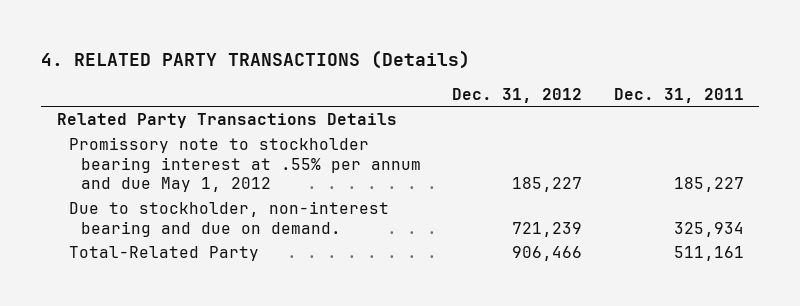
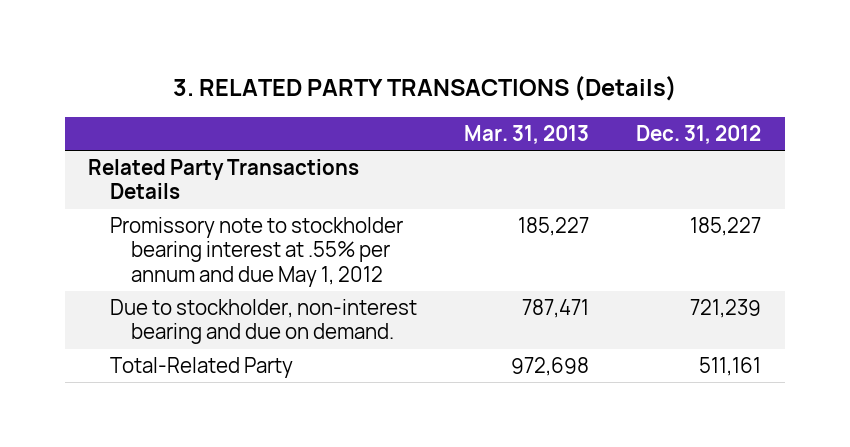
[41,49,471,69] 4. RELATED PARTY TRANSACTIONS (Details) -> [172,76,677,102] 3. RELATED PARTY TRANSACTIONS (Details)
[613,87,744,103] Dec. 31, 2011 -> none
none -> [464,124,590,144] Mar. 31, 2013
[512,246,583,262] 906,466 -> [699,357,762,377] 511,161

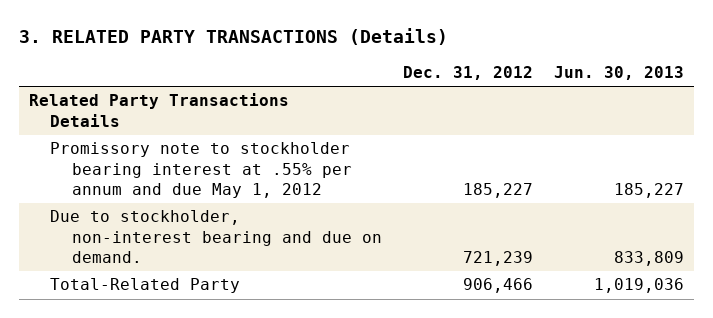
[464,124,590,144] Mar. 31, 2013 -> none
none -> [553,65,684,80] Jun. 30, 2013
[699,357,762,377] 511,161 -> [462,278,533,294] 906,466

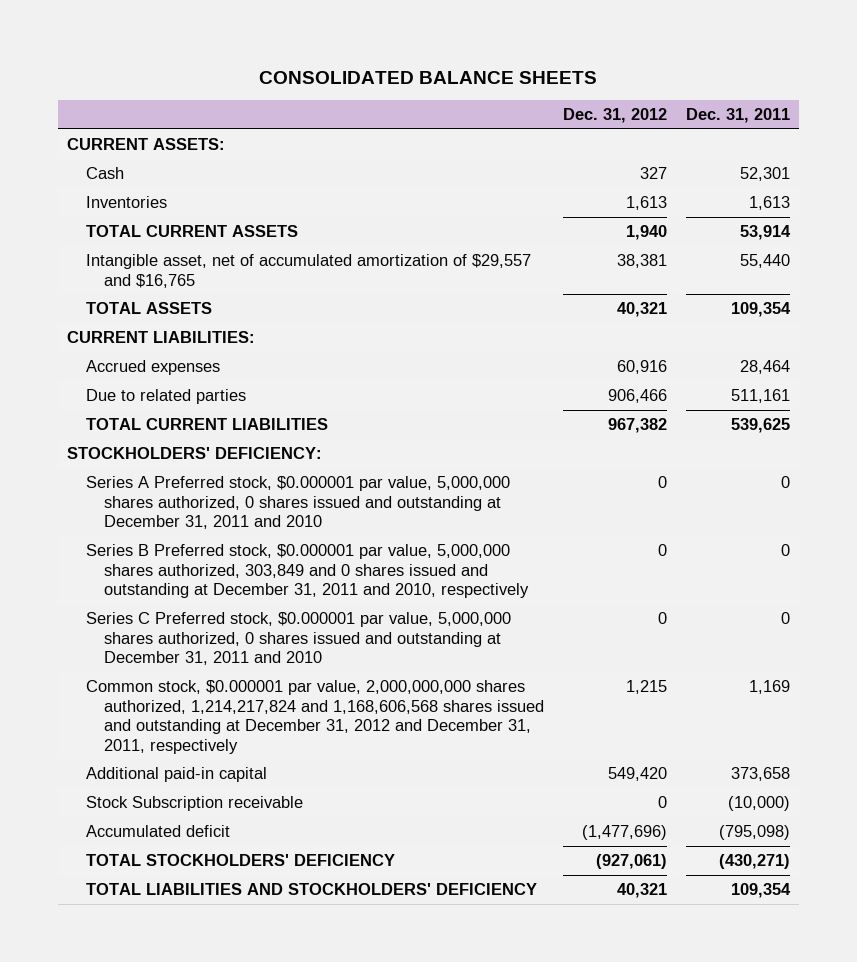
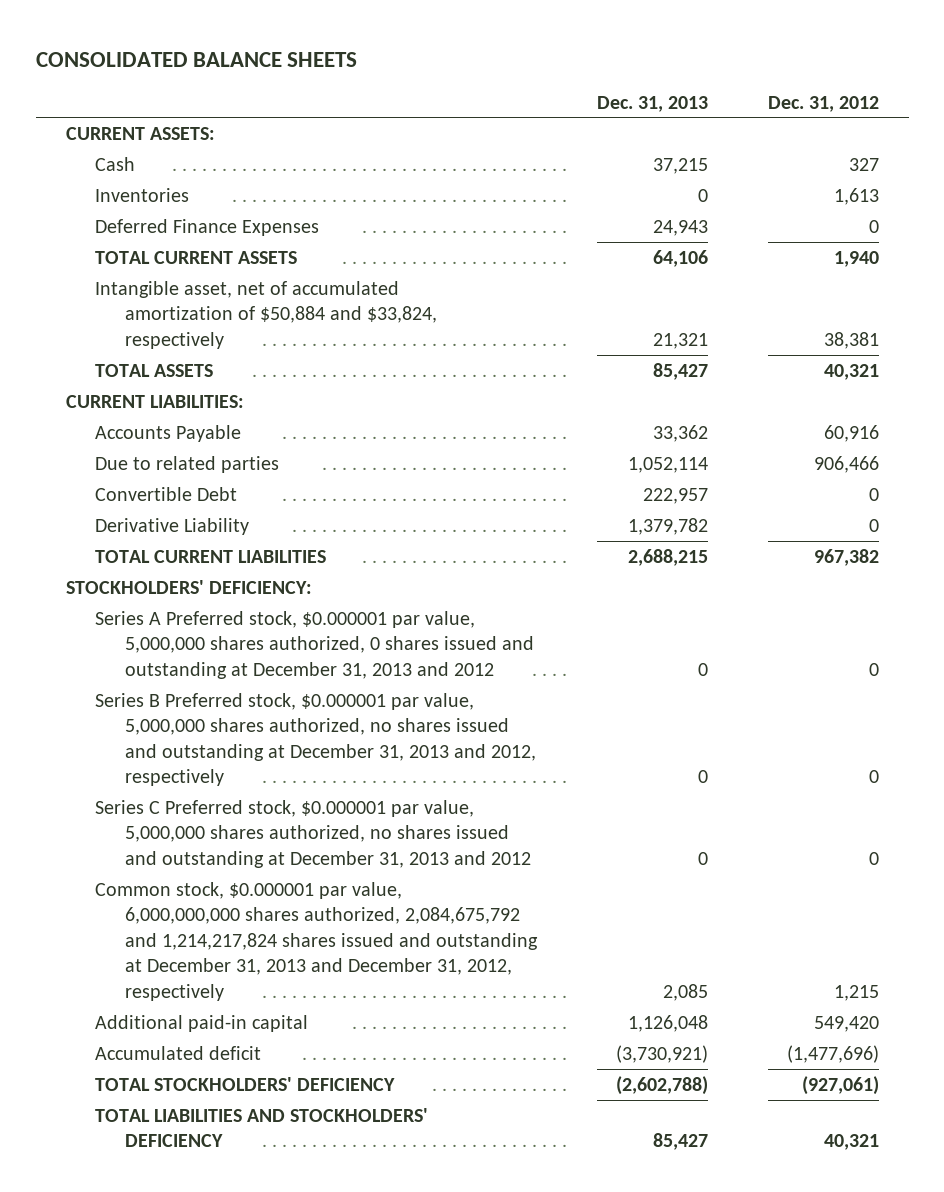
[685,108,790,124] Dec. 31, 2011 -> none
none -> [596,95,708,112] Dec. 31, 2013
none -> [95,218,320,236] Deferred Finance Expenses
[85,254,531,288] Intangible asset, net of accumulated amortization of $29,557 and $16,765 -> [95,280,437,349] Intangible asset, net of accumulated amortization of $50,884 and $33,824, respectively
[85,360,220,376] Accrued expenses -> [95,424,242,442] Accounts Payable
none -> [95,486,238,501] Convertible Debt
none -> [95,517,250,535] Derivative Liability
[85,476,510,530] Series A Preferred stock, $0.000001 par value, 5,000,000 shares authorized, 0 shares issued and outstanding at December 31, 2011 and 2010 -> [95,610,534,679] Series A Preferred stock, $0.000001 par value, 5,000,000 shares authorized, 0 shares issued and outstanding at December 31, 2013 and 2012
[85,544,530,599] Series B Preferred stock, $0.000001 par value, 5,000,000 shares authorized, 303,849 and 0 shares issued and outstanding at December 31, 2011 and 2010, respectively -> [95,692,536,787] Series B Preferred stock, $0.000001 par value, 5,000,000 shares authorized, no shares issued and outstanding at December 31, 2013 and 2012, respectively
[85,612,511,666] Series C Preferred stock, $0.000001 par value, 5,000,000 shares authorized, 0 shares issued and outstanding at December 31, 2011 and 2010 -> [95,799,531,868] Series C Preferred stock, $0.000001 par value, 5,000,000 shares authorized, no shares issued and outstanding at December 31, 2013 and 2012
[85,680,545,754] Common stock, $0.000001 par value, 2,000,000,000 shares authorized, 1,214,217,824 and 1,168,606,568 shares issued and outstanding at December 31, 2012 and December 31, 2011, respectively -> [95,881,538,1001] Common stock, $0.000001 par value, 6,000,000,000 shares authorized, 2,084,675,792 and 1,214,217,824 shares issued and outstanding at December 31, 2013 and December 31, 2012, respectively
[85,796,303,812] Stock Subscription receivable -> none

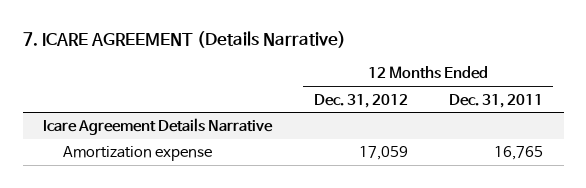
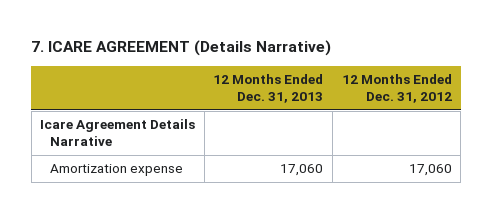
[449,93,544,108] Dec. 31, 2011 -> none
none -> [213,73,324,103] 12 Months Ended Dec. 31, 2013
[358,146,408,161] 17,059 -> [408,164,452,177] 17,060

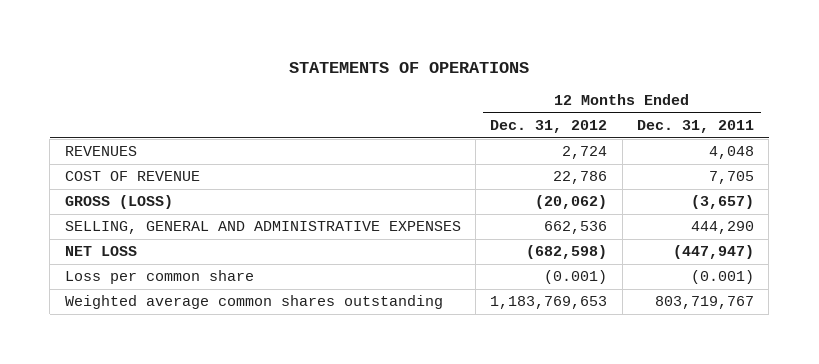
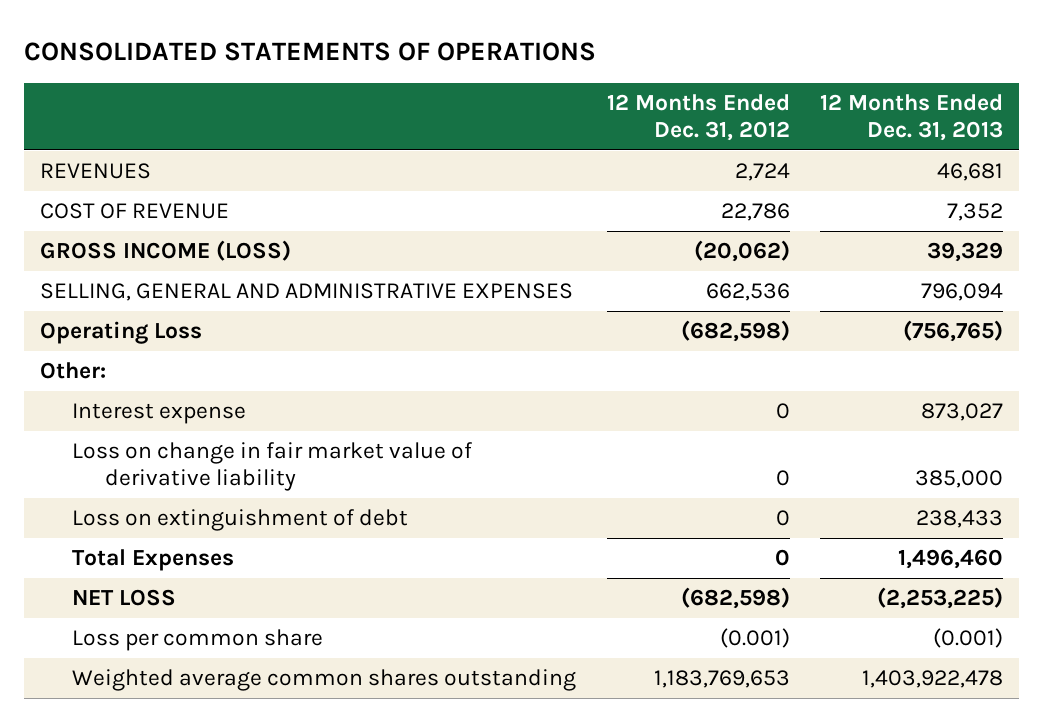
[289,61,530,73] STATEMENTS OF OPERATIONS -> [24,41,597,61] CONSOLIDATED STATEMENTS OF OPERATIONS
[637,120,755,134] Dec. 31, 2011 -> none
none -> [820,94,1004,141] 12 Months Ended Dec. 31, 2013
[64,195,173,210] GROSS (LOSS) -> [39,240,291,262] GROSS INCOME (LOSS)
none -> [39,321,202,345] Operating Loss
none -> [39,362,106,380] Other:
none -> [72,403,247,425] Interest expense
none -> [72,442,473,492] Loss on change in fair market value of derivative liability
none -> [72,509,409,532] Loss on extinguishment of debt
none -> [72,549,235,572] Total Expenses

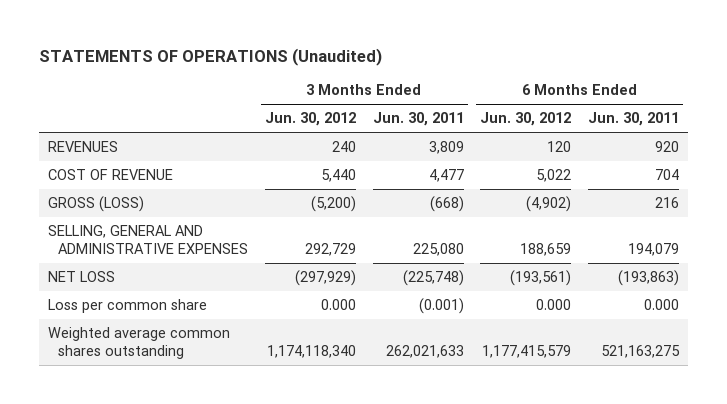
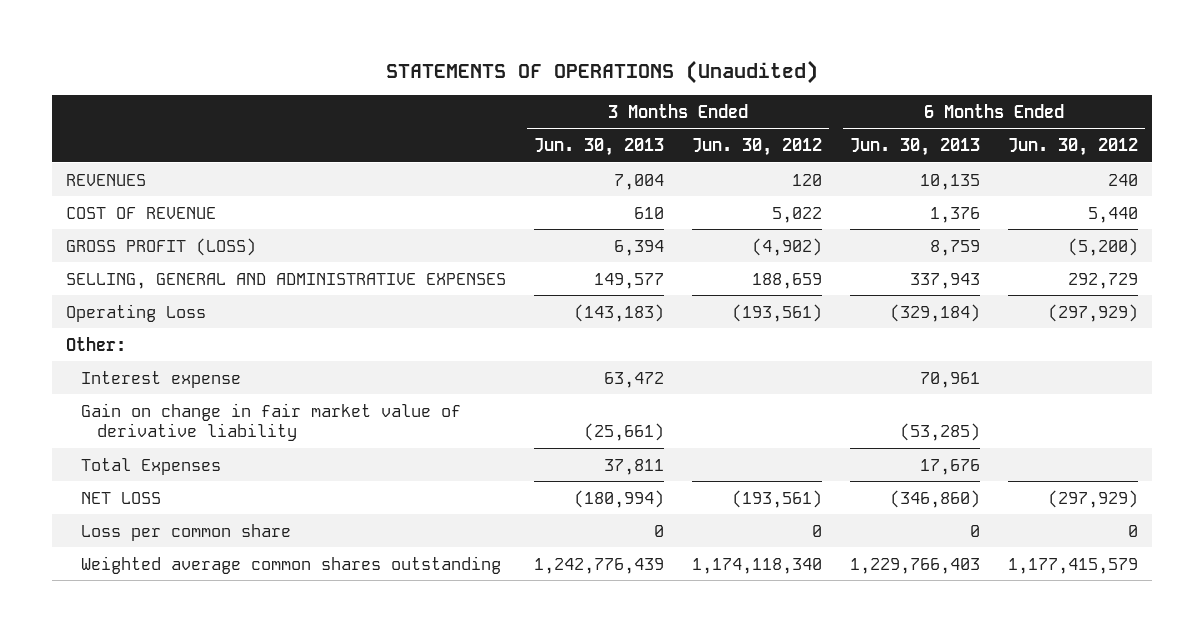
[372,112,464,127] Jun. 30, 2011 -> none
[588,112,680,127] Jun. 30, 2011 -> none
none -> [533,138,664,157] Jun. 30, 2013
none -> [849,138,980,157] Jun. 30, 2013
[331,141,356,153] 240 -> [791,173,822,186] 120
[547,141,572,153] 120 -> [1107,173,1138,186] 240
[320,169,356,183] 5,440 -> [771,206,822,223] 5,022
[536,169,572,183] 5,022 -> [1087,206,1138,223] 5,440
[47,196,144,213] GROSS (LOSS) -> [65,237,256,256] GROSS PROFIT (LOSS)
[310,196,356,213] (5,200) -> [751,237,822,256] (4,902)
[526,196,572,213] (4,902) -> [1067,237,1138,256] (5,200)
[304,243,356,257] 292,729 -> [751,272,822,289] 188,659
[520,243,572,257] 188,659 -> [1067,272,1138,289] 292,729
none -> [65,303,206,322] Operating Loss
none -> [65,336,126,351] Other:
none -> [81,370,242,388] Interest expense
none -> [81,402,462,442] Gain on change in fair market value of derivative liability
none -> [81,457,222,475] Total Expenses
[294,270,356,287] (297,929) -> [731,489,822,508] (193,561)
[510,270,572,287] (193,561) -> [1047,489,1138,508] (297,929)
[320,299,356,311] 0.000 -> [811,524,822,537] 0
[536,299,572,311] 0.000 -> [1127,524,1138,537] 0

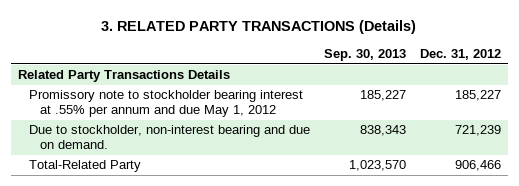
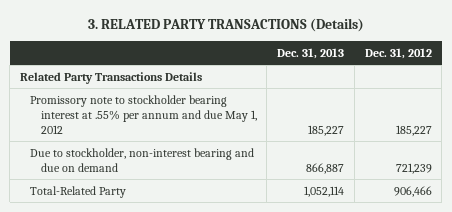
[323,49,406,62] Sep. 30, 2013 -> none
none -> [277,47,345,59] Dec. 31, 2013
[29,125,311,150] Due to stockholder, non-interest bearing and due on demand. -> [30,147,255,172] Due to stockholder, non-interest bearing and due on demand

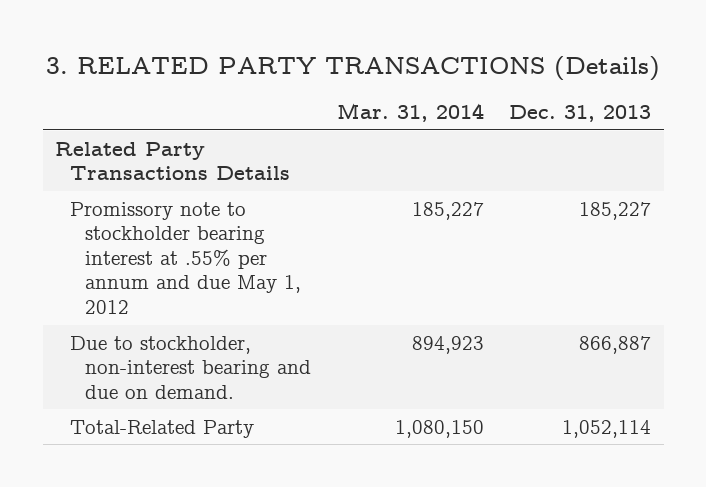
[364,47,432,59] Dec. 31, 2012 -> none
none -> [336,103,484,123] Mar. 31, 2014
[30,147,255,172] Due to stockholder, non-interest bearing and due on demand -> [70,335,312,399] Due to stockholder, non-interest bearing and due on demand.

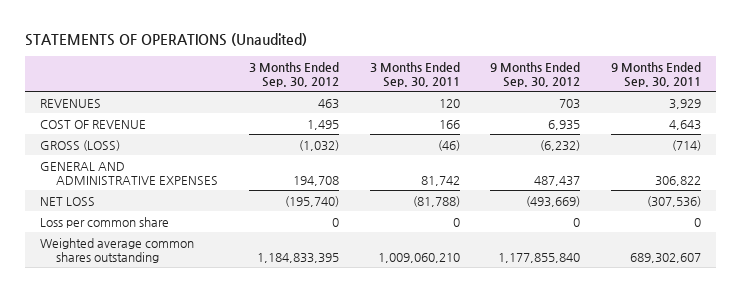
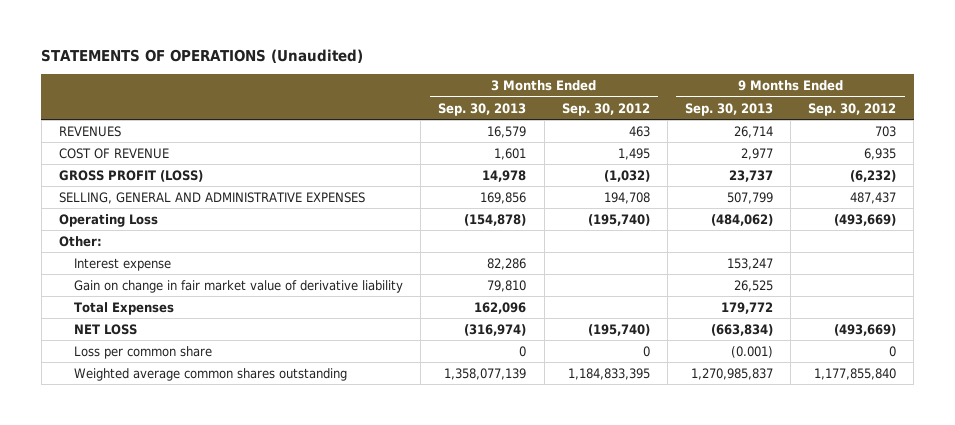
[369,61,460,88] 3 Months Ended Sep. 30, 2011 -> none
[611,61,702,88] 9 Months Ended Sep. 30, 2011 -> none
none -> [438,102,527,116] Sep. 30, 2013
none -> [684,102,773,116] Sep. 30, 2013
[40,139,121,151] GROSS (LOSS) -> [58,169,203,182] GROSS PROFIT (LOSS)
[40,161,219,186] GENERAL AND ADMINISTRATIVE EXPENSES -> [58,191,365,204] SELLING, GENERAL AND ADMINISTRATIVE EXPENSES
none -> [58,213,158,227] Operating Loss
none -> [58,235,102,247] Other:
none -> [74,257,172,271] Interest expense
none -> [74,279,404,293] Gain on change in fair market value of derivative liability
none -> [74,301,175,315] Total Expenses

